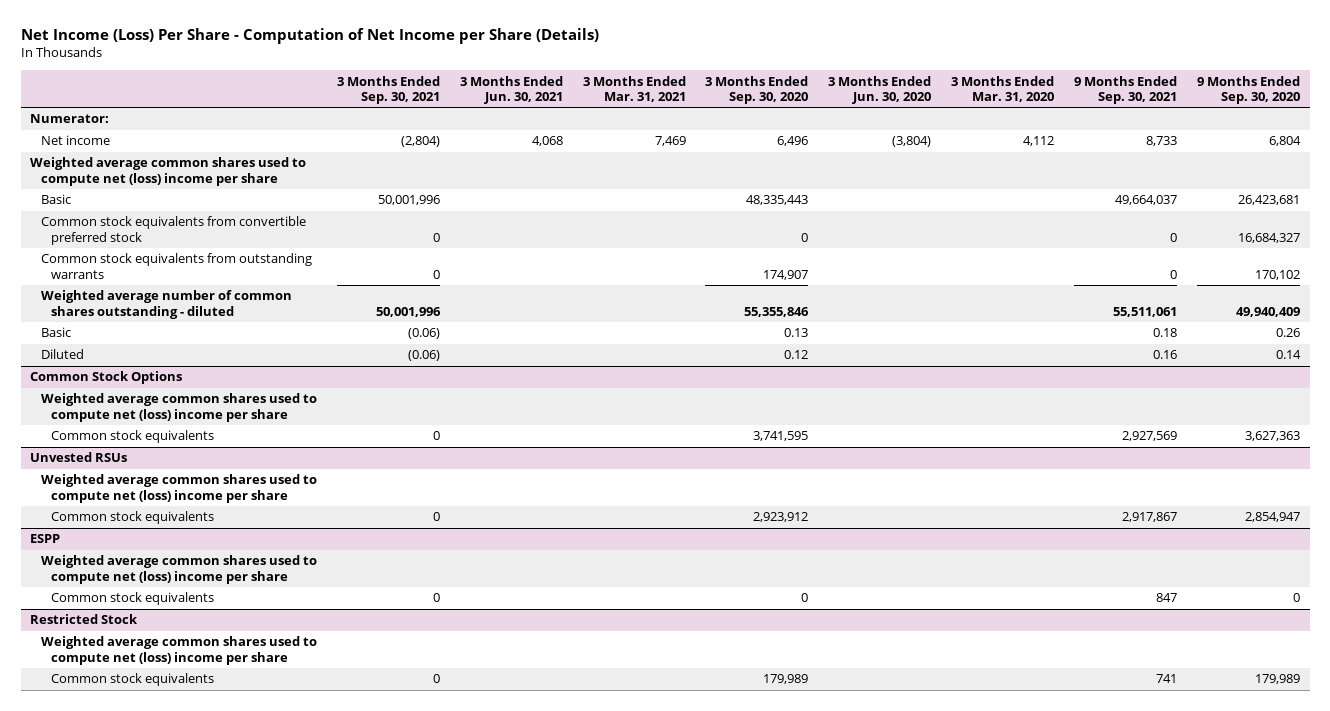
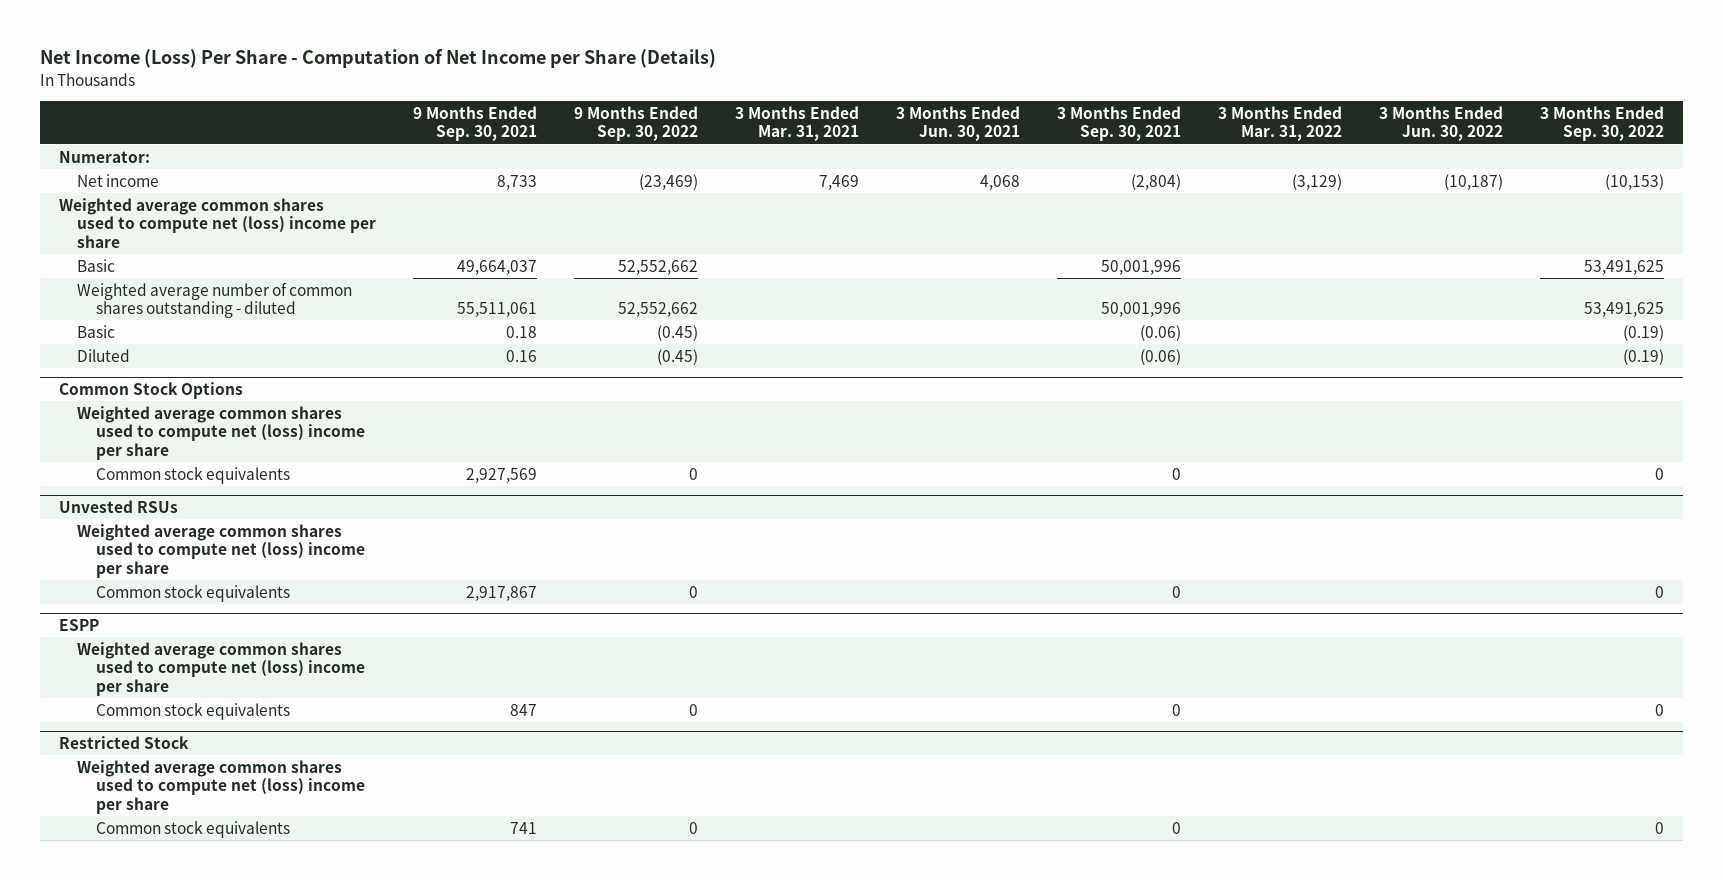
[705,75,809,104] 3 Months Ended Sep. 30, 2020 -> none
[828,75,932,104] 3 Months Ended Jun. 30, 2020 -> none
[951,75,1055,102] 3 Months Ended Mar. 31, 2020 -> none
[1196,75,1300,104] 9 Months Ended Sep. 30, 2020 -> none
none -> [574,105,699,142] 9 Months Ended Sep. 30, 2022
none -> [1218,105,1343,142] 3 Months Ended Mar. 31, 2022
none -> [1379,105,1504,142] 3 Months Ended Jun. 30, 2022
none -> [1540,105,1665,142] 3 Months Ended Sep. 30, 2022
[40,216,306,245] Common stock equivalents from convertible preferred stock -> none
[40,253,312,279] Common stock equivalents from outstanding warrants -> none

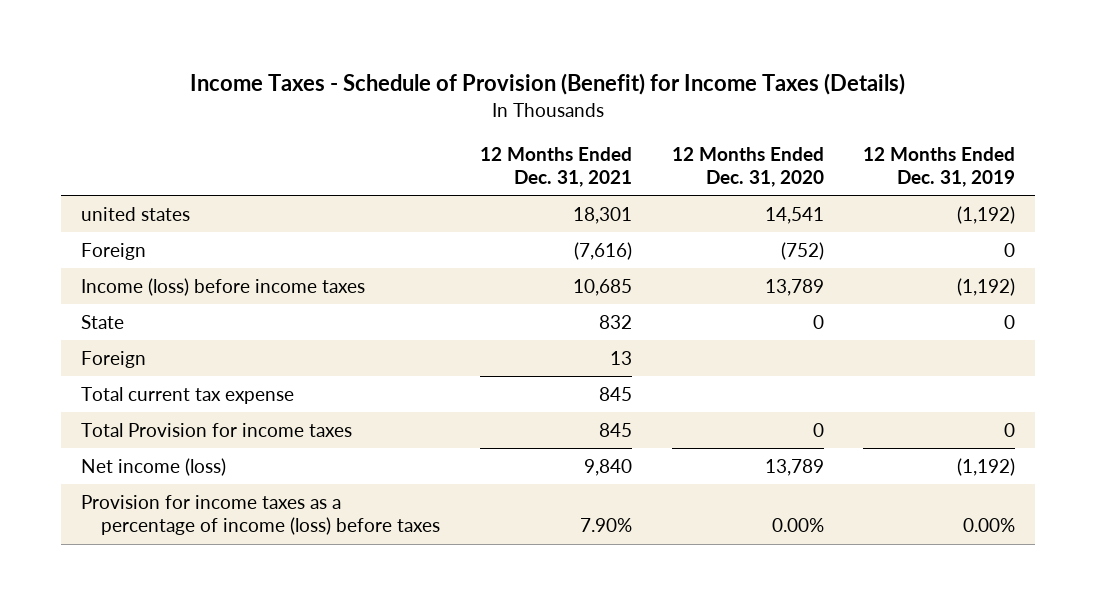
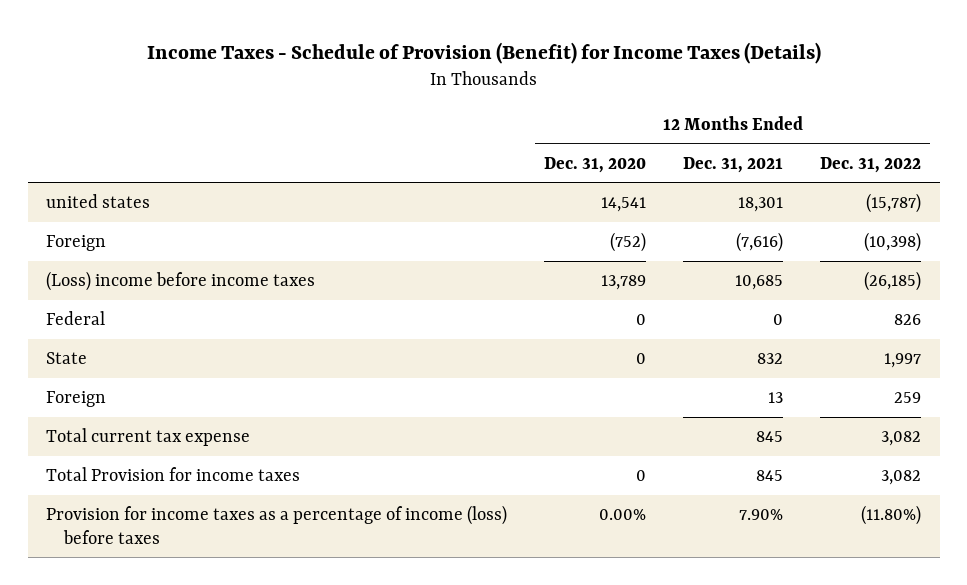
[863,146,1016,188] 12 Months Ended Dec. 31, 2019 -> none
none -> [820,156,922,173] Dec. 31, 2022
[80,277,365,296] Income (loss) before income taxes -> [46,270,316,291] (Loss) income before income taxes
none -> [46,310,106,325] Federal
[80,457,226,476] Net income (loss) -> none

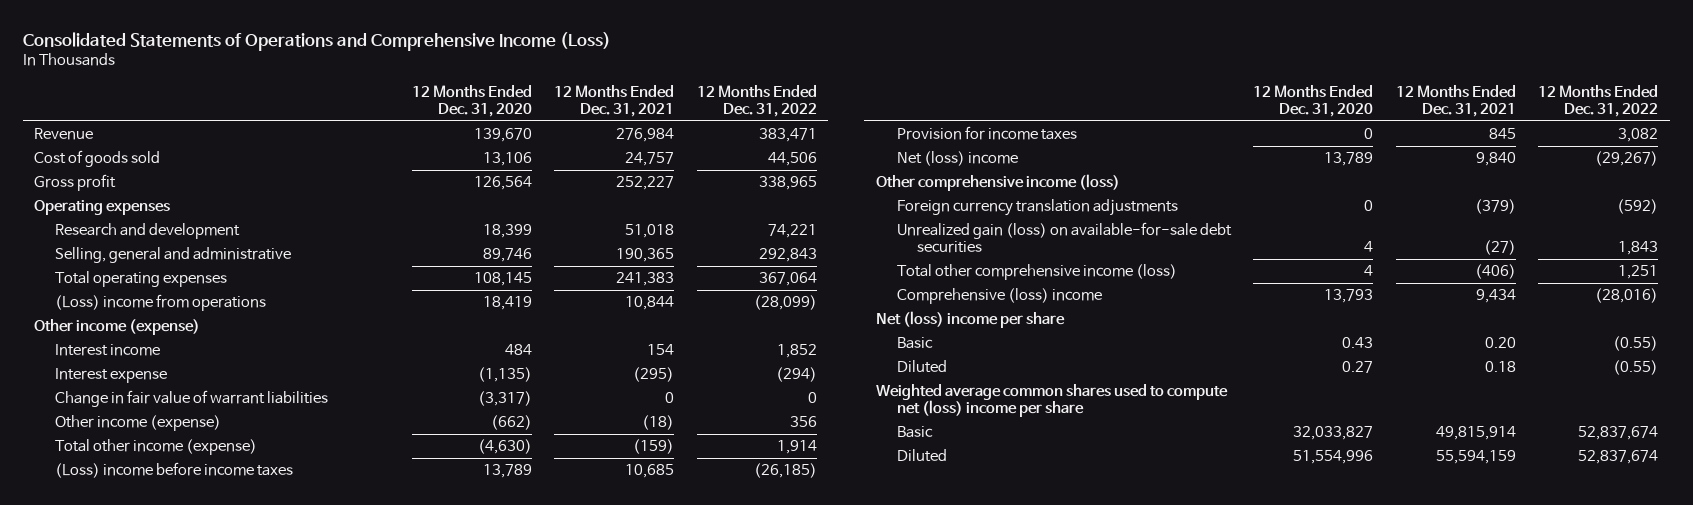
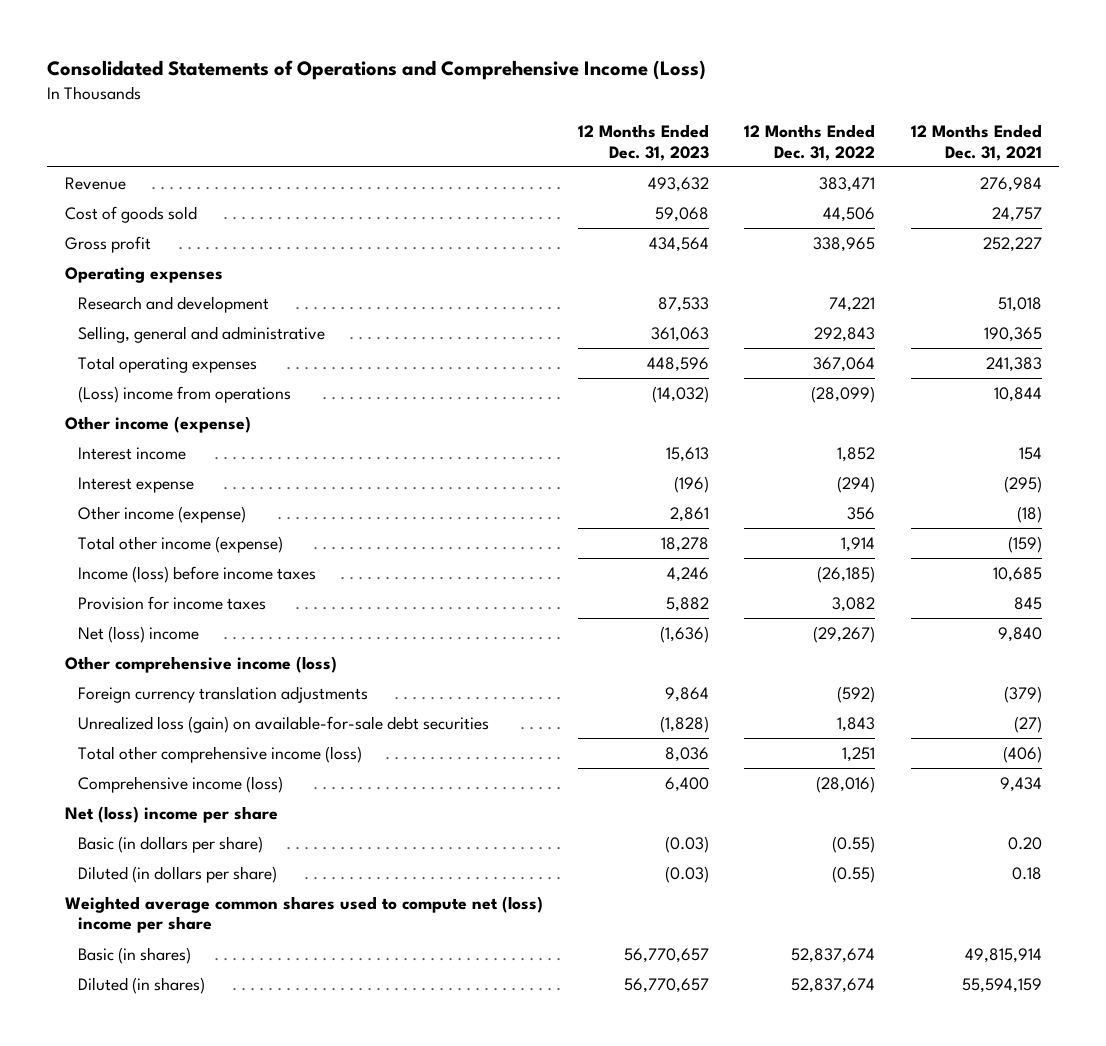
[411,84,532,117] 12 Months Ended Dec. 31, 2020 -> none
none -> [578,124,710,161] 12 Months Ended Dec. 31, 2023
[55,390,329,408] Change in fair value of warrant liabilities -> none
[55,462,294,479] (Loss) income before income taxes -> [78,565,317,583] Income (loss) before income taxes
[896,222,1232,254] Unrealized gain (loss) on available-for-sale debt securities -> [78,715,490,733] Unrealized loss (gain) on available-for-sale debt securities
[896,288,1102,305] Comprehensive (loss) income -> [78,775,284,793] Comprehensive income (loss)
[896,337,933,350] Basic -> [78,835,264,853] Basic (in dollars per share)
[896,360,947,374] Diluted -> [78,865,278,883] Diluted (in dollars per share)
[896,426,933,439] Basic -> [78,946,192,964] Basic (in shares)
[896,449,947,463] Diluted -> [78,976,206,994] Diluted (in shares)

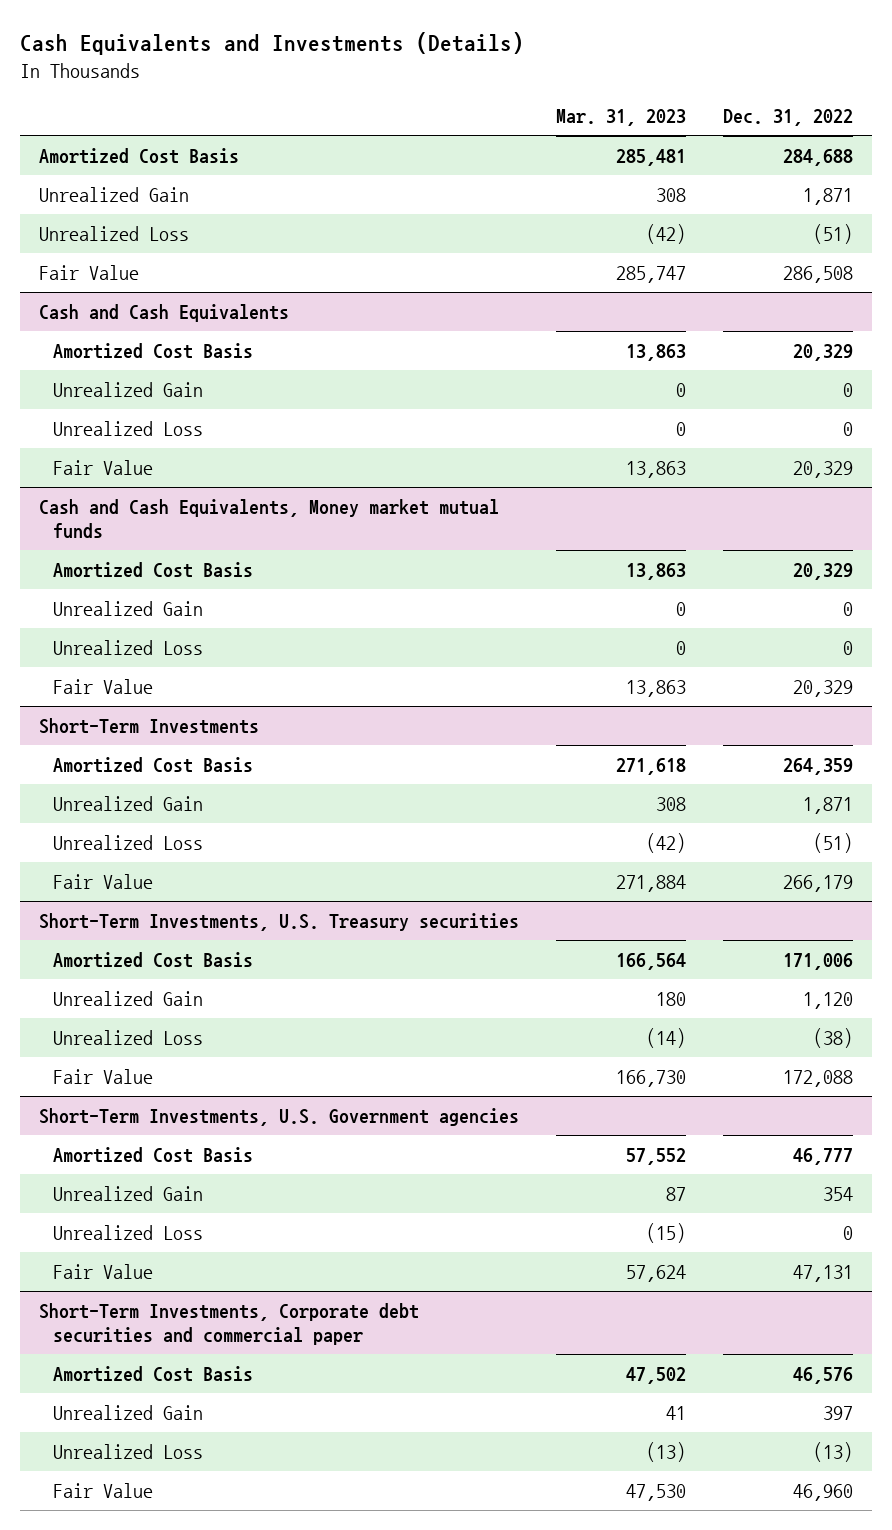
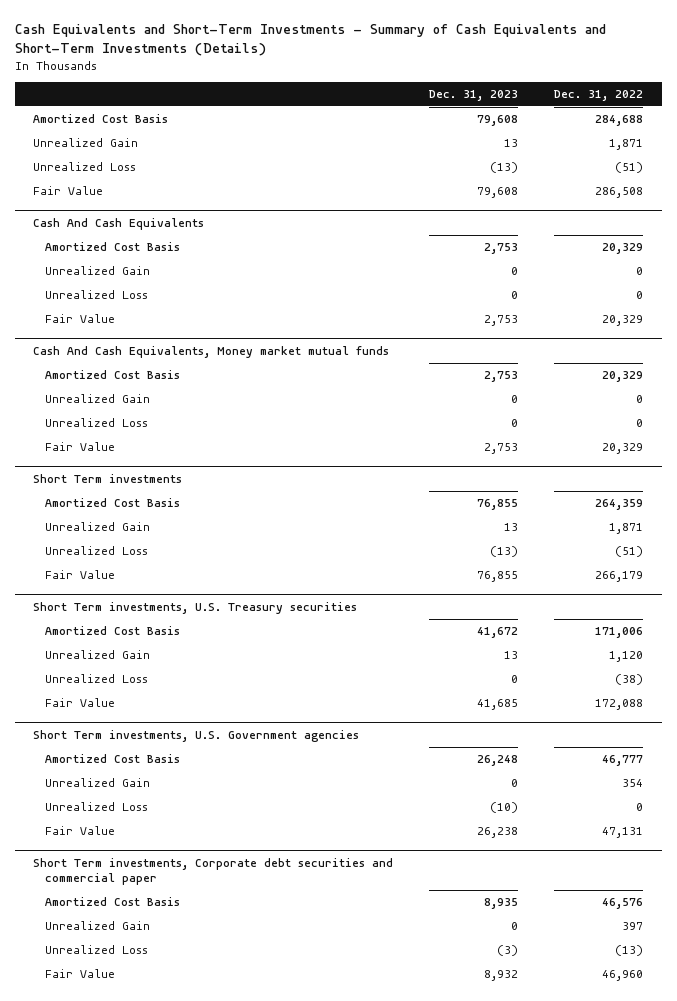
[19,32,524,56] Cash Equivalents and Investments (Details) -> [15,24,607,57] Cash Equivalents and Short-Term Investments - Summary of Cash Equivalents and Short-Term Investments (Details)
[555,109,686,127] Mar. 31, 2023 -> none
none -> [429,89,519,101] Dec. 31, 2023
[38,303,289,322] Cash and Cash Equivalents -> [33,217,205,230] Cash And Cash Equivalents
[38,498,499,539] Cash and Cash Equivalents, Money market mutual funds -> [33,345,390,358] Cash And Cash Equivalents, Money market mutual funds
[38,717,259,734] Short-Term Investments -> [33,473,183,483] Short Term investments
[38,912,519,931] Short-Term Investments, U.S. Treasury securities -> [33,601,358,614] Short Term investments, U.S. Treasury securities
[38,1107,519,1126] Short-Term Investments, U.S. Government agencies -> [33,729,360,742] Short Term investments, U.S. Government agencies
[38,1302,419,1346] Short-Term Investments, Corporate debt securities and commercial paper -> [33,857,394,886] Short Term investments, Corporate debt securities and commercial paper

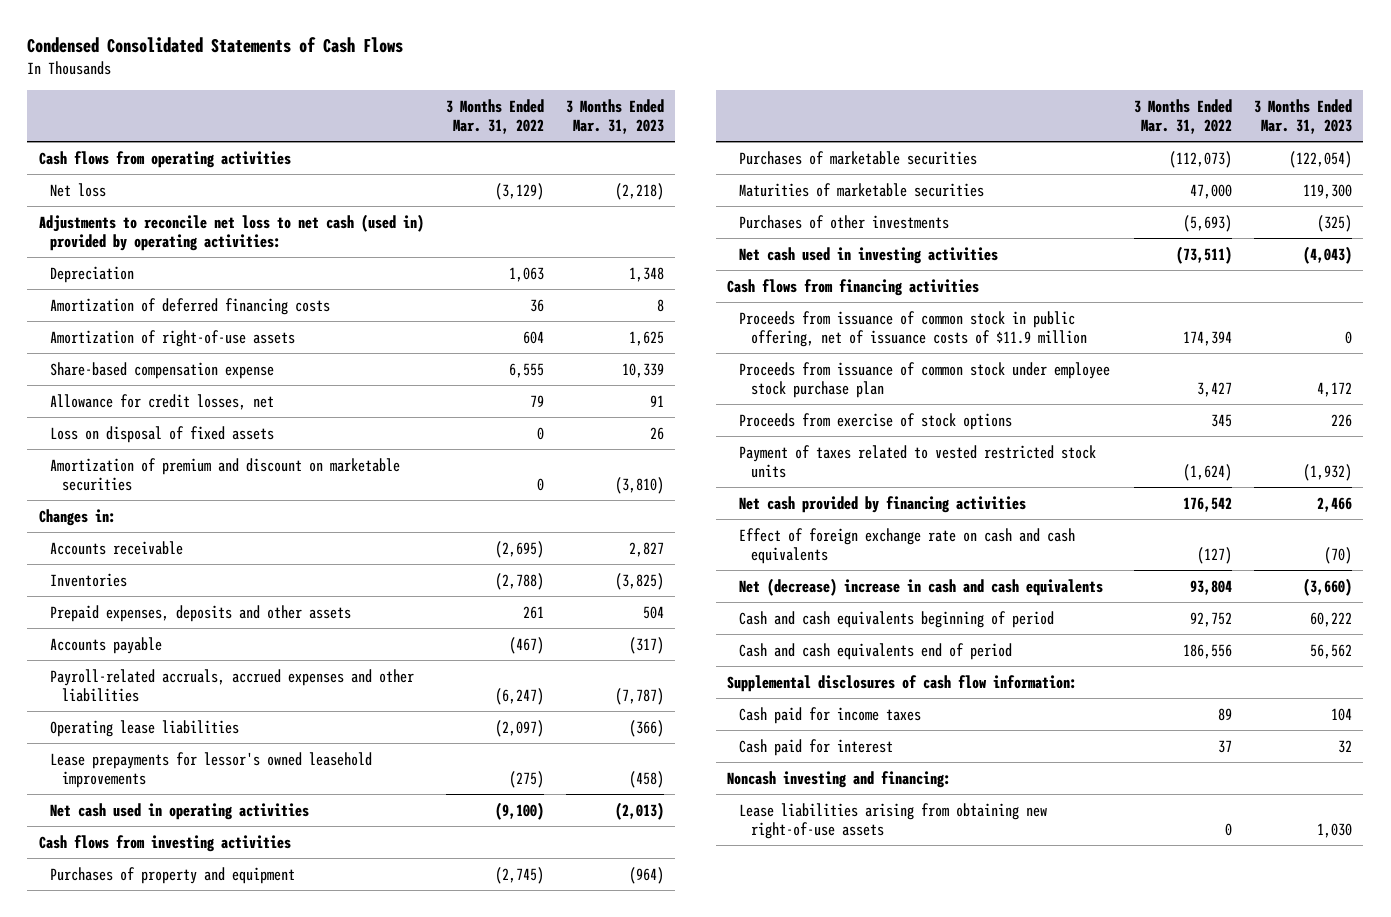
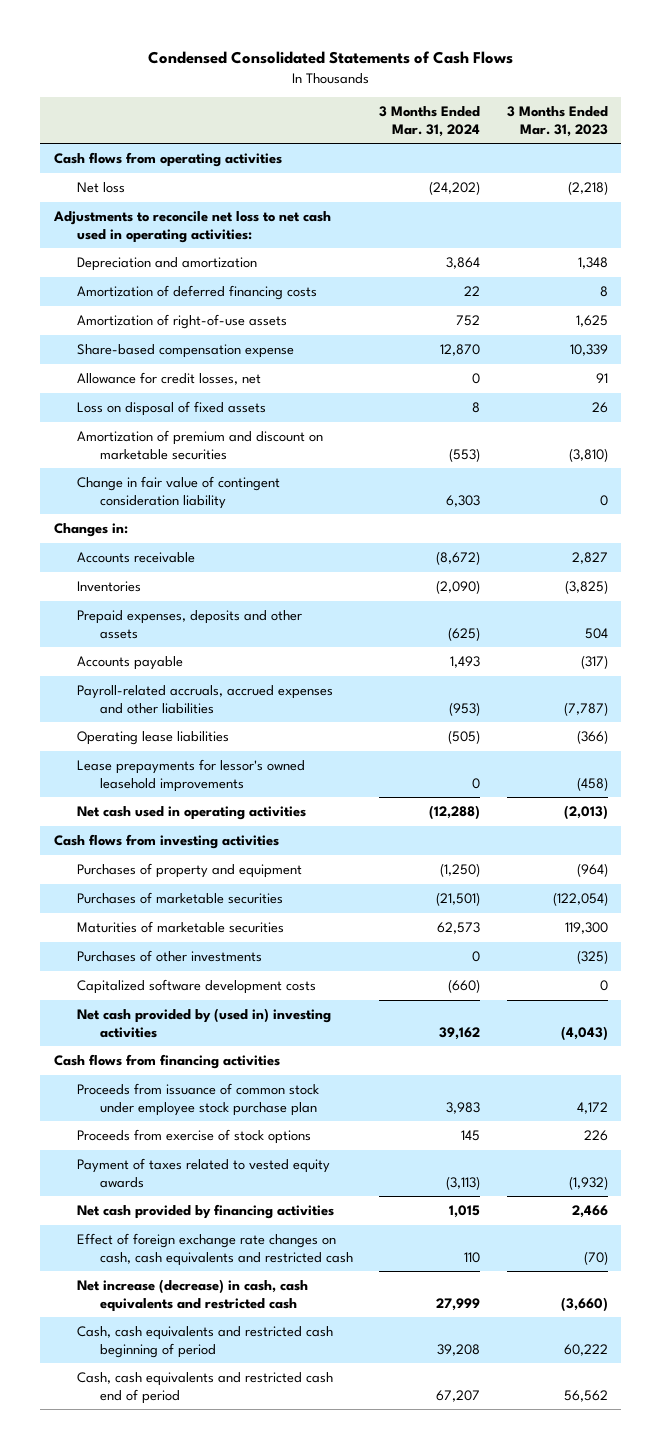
[445,98,544,135] 3 Months Ended Mar. 31, 2022 -> none
none -> [379,106,481,137] 3 Months Ended Mar. 31, 2024
[38,213,424,251] Adjustments to reconcile net loss to net cash (used in) provided by operating activities: -> [52,211,331,243] Adjustments to reconcile net loss to net cash used in operating activities:
[50,265,135,283] Depreciation -> [76,257,257,272] Depreciation and amortization
none -> [76,476,280,509] Change in fair value of contingent consideration liability
none -> [76,979,316,995] Capitalized software development costs
[738,246,998,264] Net cash used in investing activities -> [76,1008,331,1038] Net cash provided by (used in) investing activities
[738,310,1087,347] Proceeds from issuance of common stock in public offering, net of issuance costs of $11.9 million -> none
[738,444,1096,478] Payment of taxes related to vested restricted stock units -> [76,1158,330,1188] Payment of taxes related to vested equity awards
[726,674,1077,692] Supplemental disclosures of cash flow information: -> none
[738,706,921,724] Cash paid for income taxes -> none
[738,738,893,756] Cash paid for interest -> none
[726,770,951,788] Noncash investing and financing: -> none
[738,802,1047,839] Lease liabilities arising from obtaining new right-of-use assets -> none
[738,527,1075,564] Effect of foreign exchange rate on cash and cash equivalents -> [76,1233,353,1266] Effect of foreign exchange rate changes on cash, cash equivalents and restricted cash
[738,577,1103,596] Net (decrease) increase in cash and cash equivalents -> [76,1279,308,1312] Net increase (decrease) in cash, cash equivalents and restricted cash
[738,610,1054,628] Cash and cash equivalents beginning of period -> [76,1326,333,1358] Cash, cash equivalents and restricted cash beginning of period
[738,642,1012,660] Cash and cash equivalents end of period -> [76,1372,333,1404] Cash, cash equivalents and restricted cash end of period

